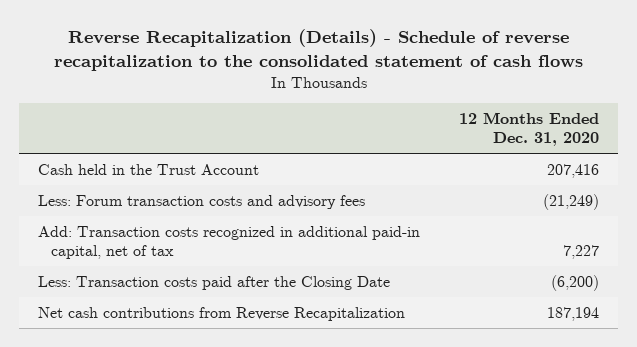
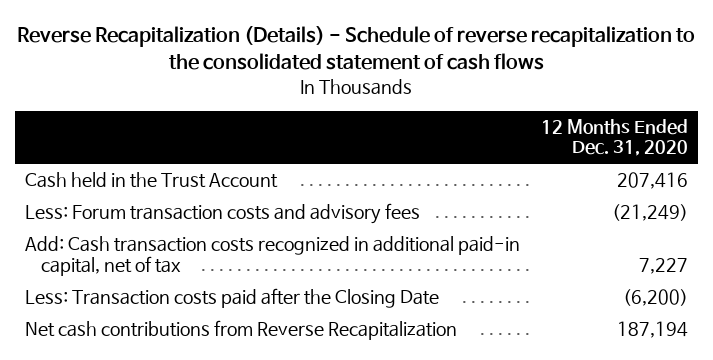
[38,225,421,259] Add: Transaction costs recognized in additional paid-in capital, net of tax -> [25,236,521,276] Add: Cash transaction costs recognized in additional paid-in capital, net of tax

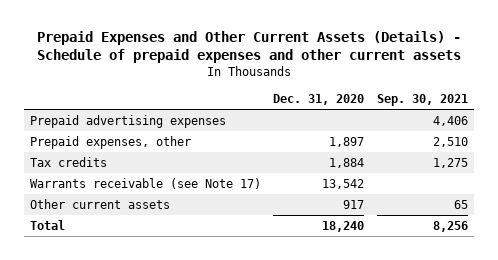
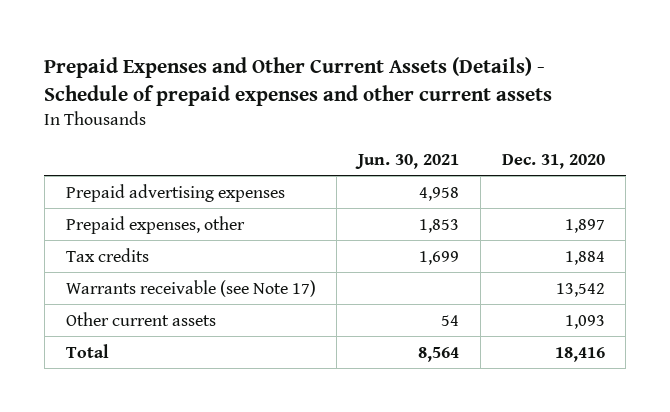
[376,93,468,106] Sep. 30, 2021 -> none
none -> [355,153,460,169] Jun. 30, 2021
[343,200,365,210] 917 -> [564,314,605,329] 1,093
[322,221,365,233] 18,240 -> [554,346,605,362] 18,416

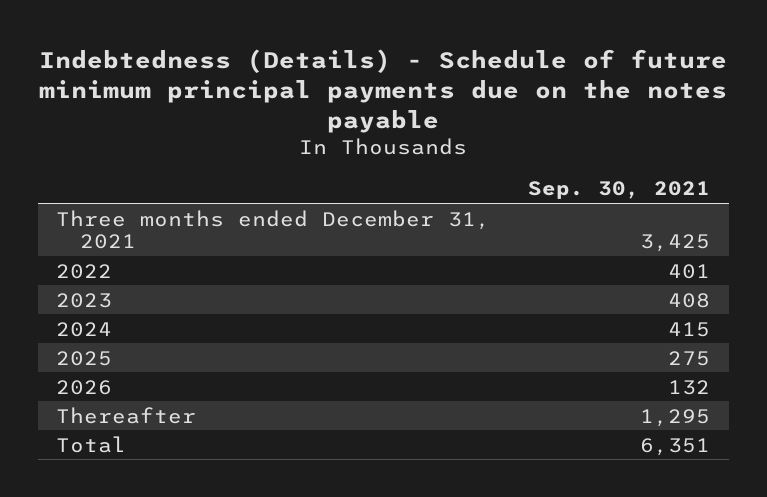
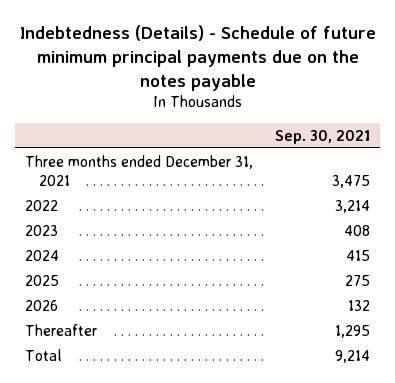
[640,234,711,253] 3,425 -> [331,174,370,188] 3,475
[668,263,711,279] 401 -> [334,199,370,213] 3,214
[640,437,711,456] 6,351 -> [334,349,370,363] 9,214

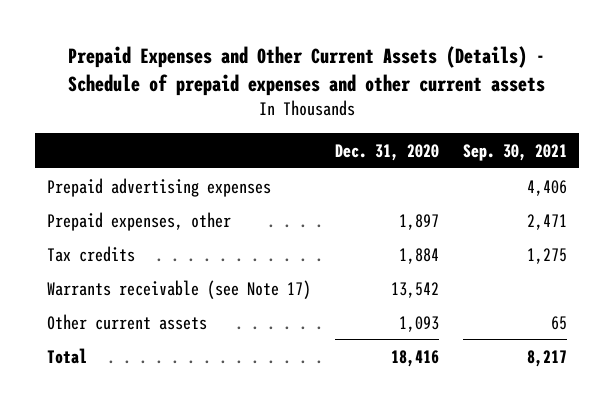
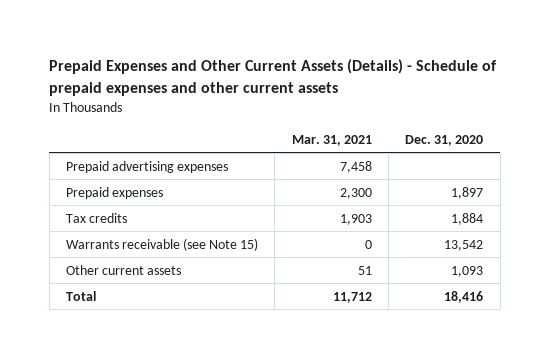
[462,144,567,162] Sep. 30, 2021 -> none
none -> [291,134,372,146] Mar. 31, 2021
[47,211,232,231] Prepaid expenses, other -> [65,186,163,199] Prepaid expenses
[47,279,312,299] Warrants receivable (see Note 17) -> [65,237,258,251] Warrants receivable (see Note 15)

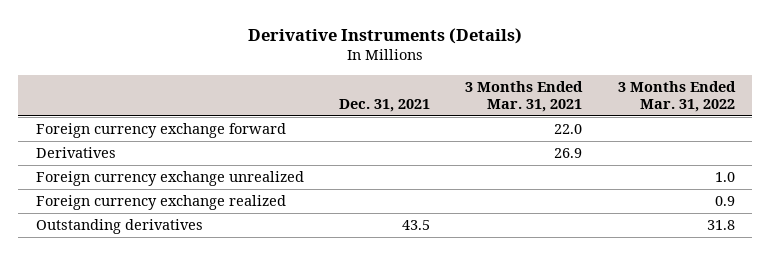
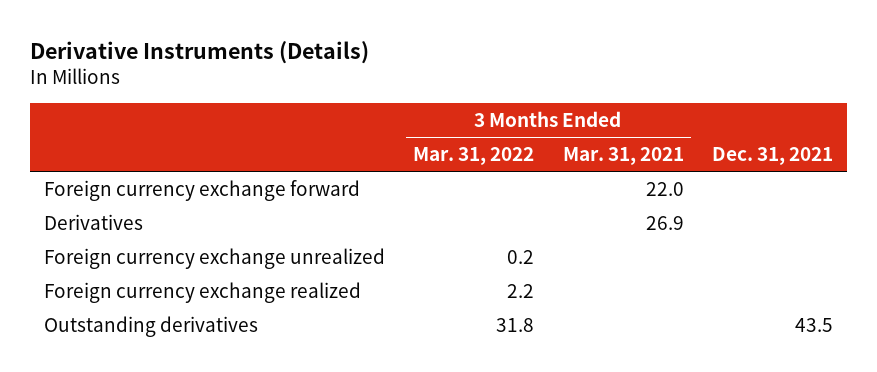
[714,172,735,183] 1.0 -> [507,249,535,264] 0.2
[714,196,735,207] 0.9 -> [507,283,535,298] 2.2

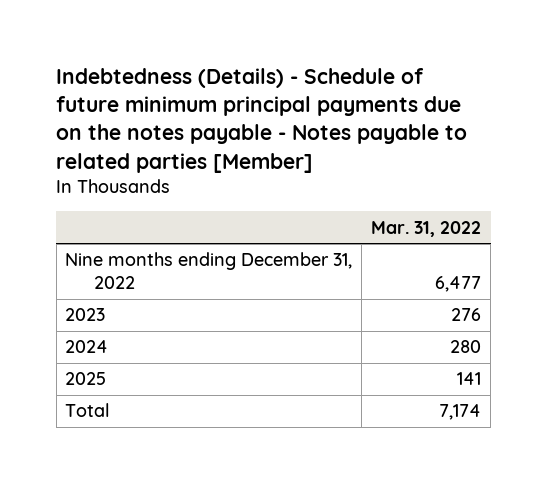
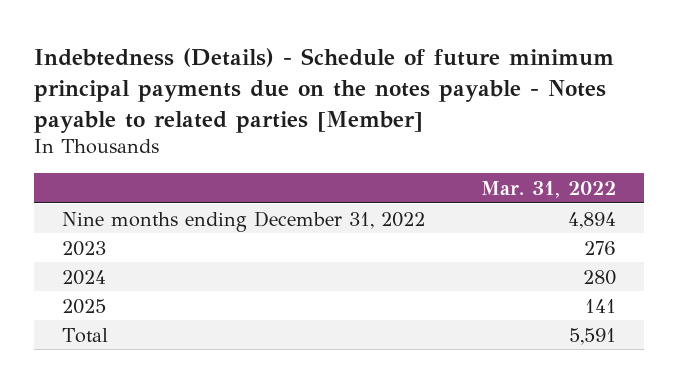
[435,276,482,293] 6,477 -> [568,211,617,229] 4,894
[439,404,482,421] 7,174 -> [569,327,617,345] 5,591

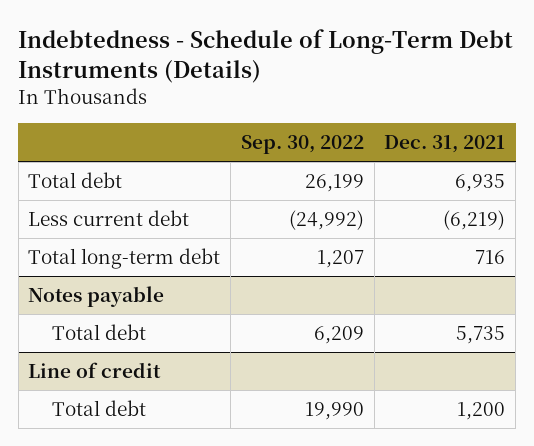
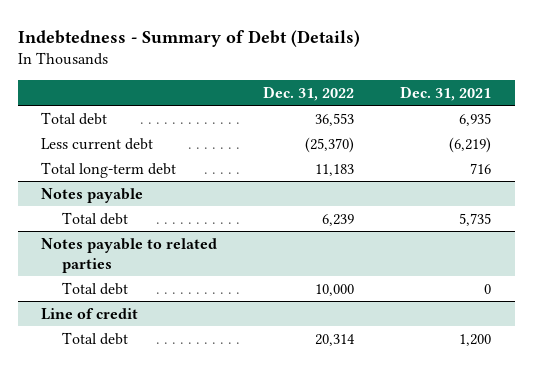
[18,29,514,83] Indebtedness - Schedule of Long-Term Debt Instruments (Details) -> [18,29,361,47] Indebtedness - Summary of Debt (Details)
[240,135,364,155] Sep. 30, 2022 -> none
none -> [263,85,355,101] Dec. 31, 2022
none -> [41,237,218,273] Notes payable to related parties
none -> [61,281,128,295] Total debt

